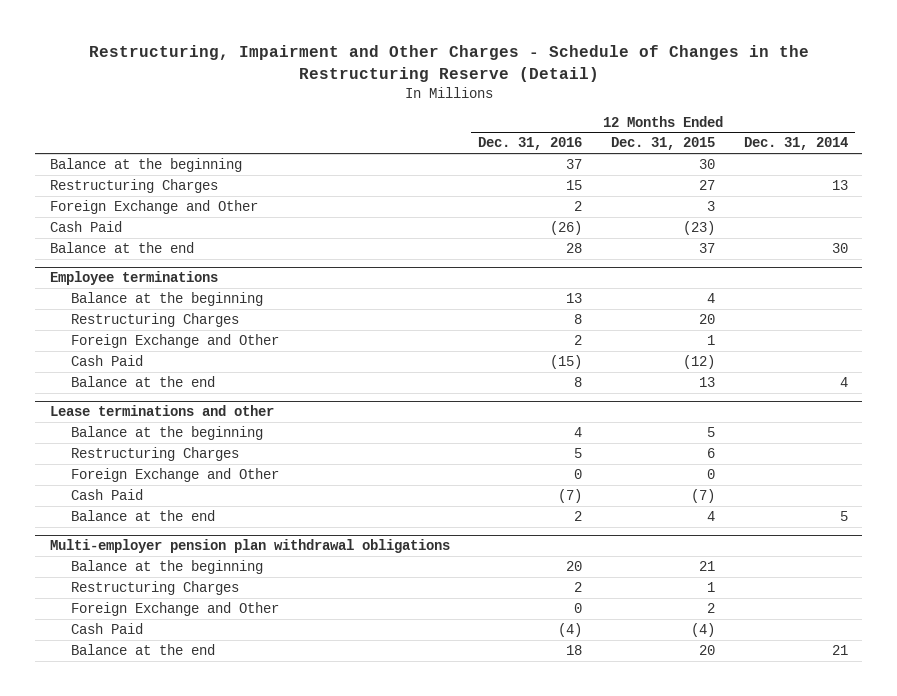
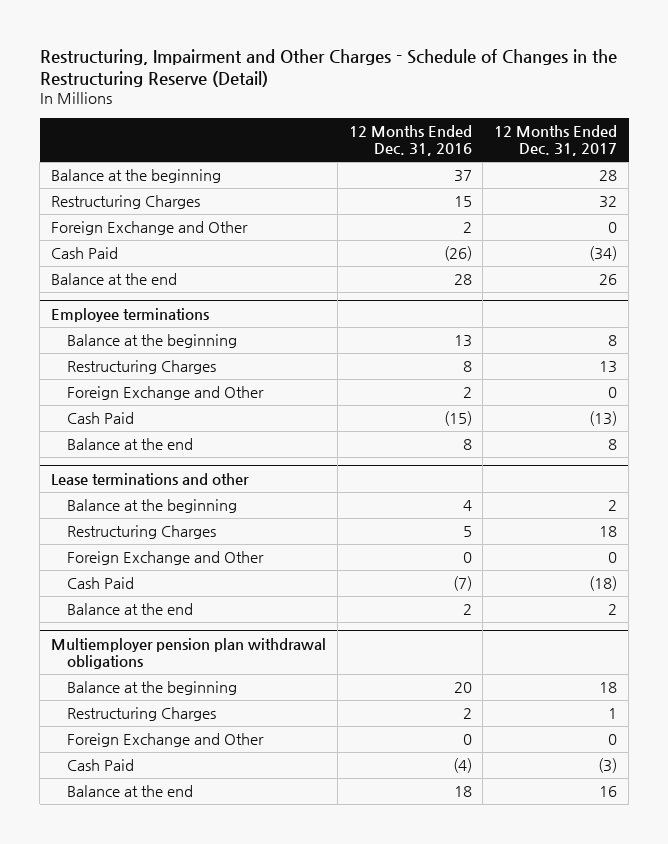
[610,137,715,151] Dec. 31, 2015 -> none
[743,137,848,151] Dec. 31, 2014 -> none
none -> [494,124,618,157] 12 Months Ended Dec. 31, 2017
[49,539,450,554] Multi-employer pension plan withdrawal obligations -> [50,637,326,670] Multiemployer pension plan withdrawal obligations

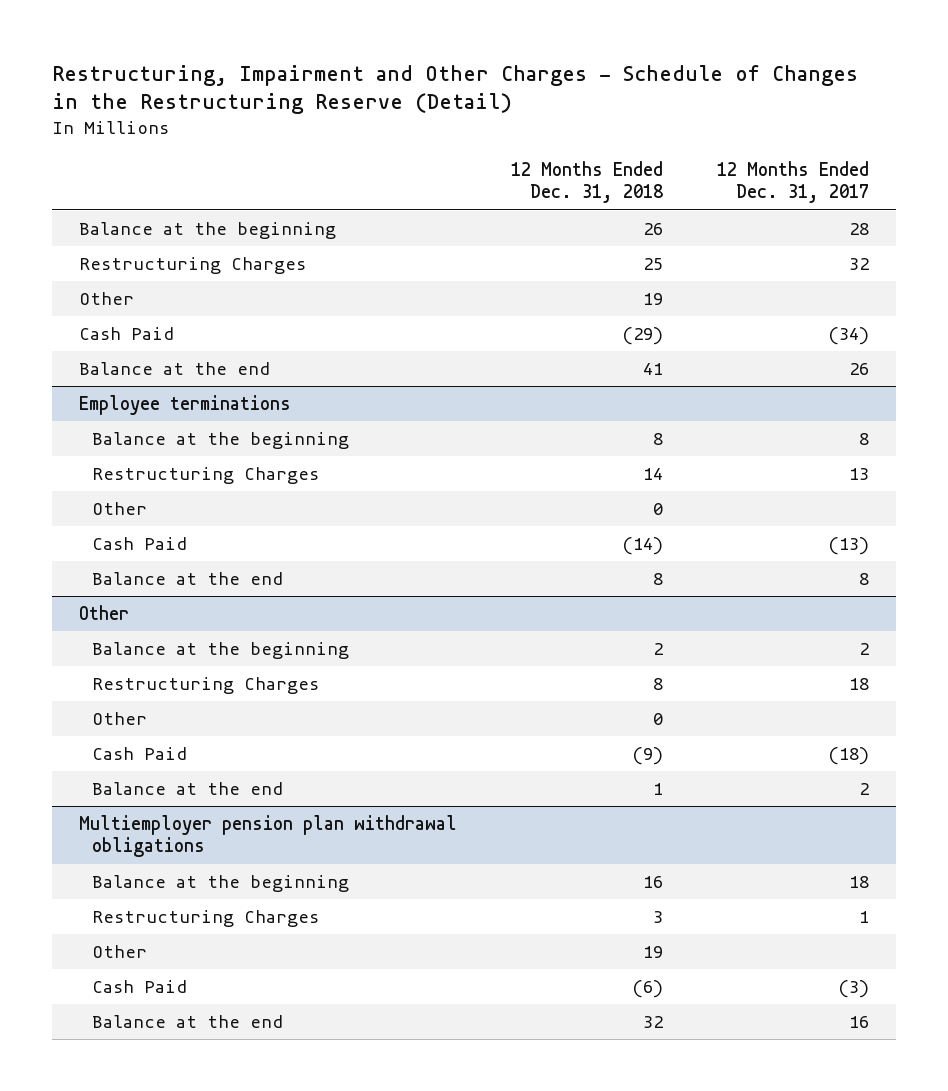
[348,124,472,157] 12 Months Ended Dec. 31, 2016 -> none
none -> [511,161,664,204] 12 Months Ended Dec. 31, 2018
[50,221,248,236] Foreign Exchange and Other -> none
none -> [79,291,135,305] Other
[66,386,264,401] Foreign Exchange and Other -> none
none -> [92,501,148,515] Other
[50,472,249,485] Lease terminations and other -> none
none -> [79,604,130,620] Other
[66,551,264,566] Foreign Exchange and Other -> none
none -> [92,711,148,725] Other
[66,733,264,748] Foreign Exchange and Other -> none
none -> [92,944,148,958] Other

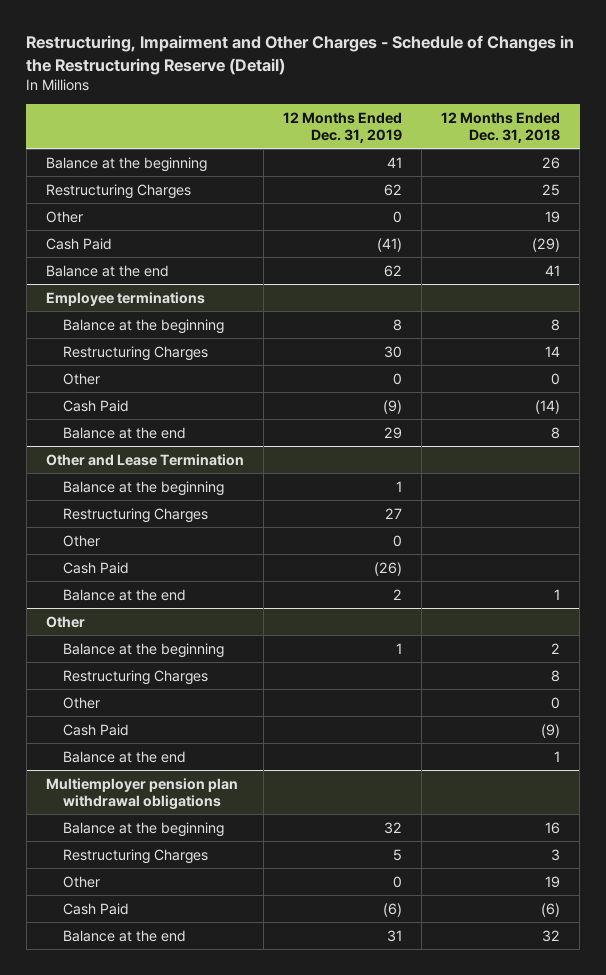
[716,161,869,204] 12 Months Ended Dec. 31, 2017 -> none
none -> [282,111,402,143] 12 Months Ended Dec. 31, 2019
none -> [45,453,244,466] Other and Lease Termination
none -> [62,480,224,496] Balance at the beginning
none -> [62,507,208,523] Restructuring Charges
none -> [62,534,100,547] Other
none -> [62,561,129,574] Cash Paid
none -> [62,588,186,601] Balance at the end

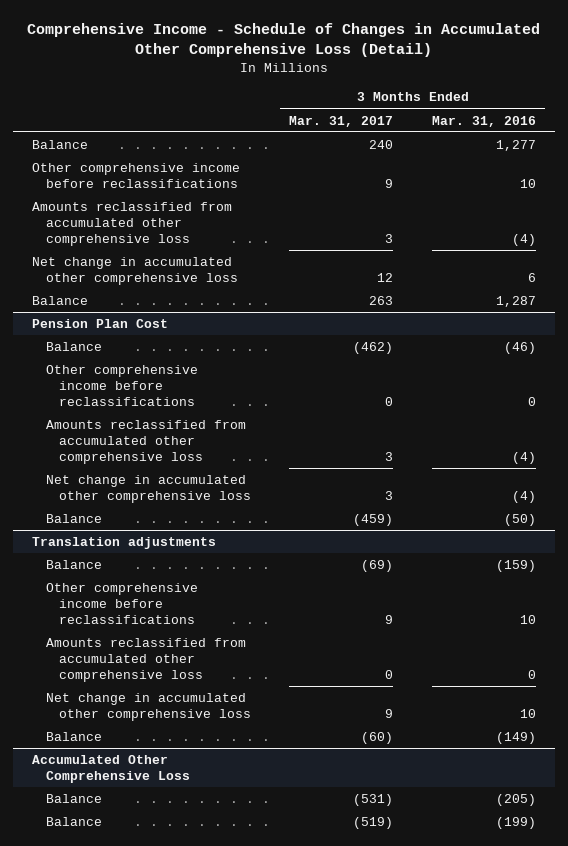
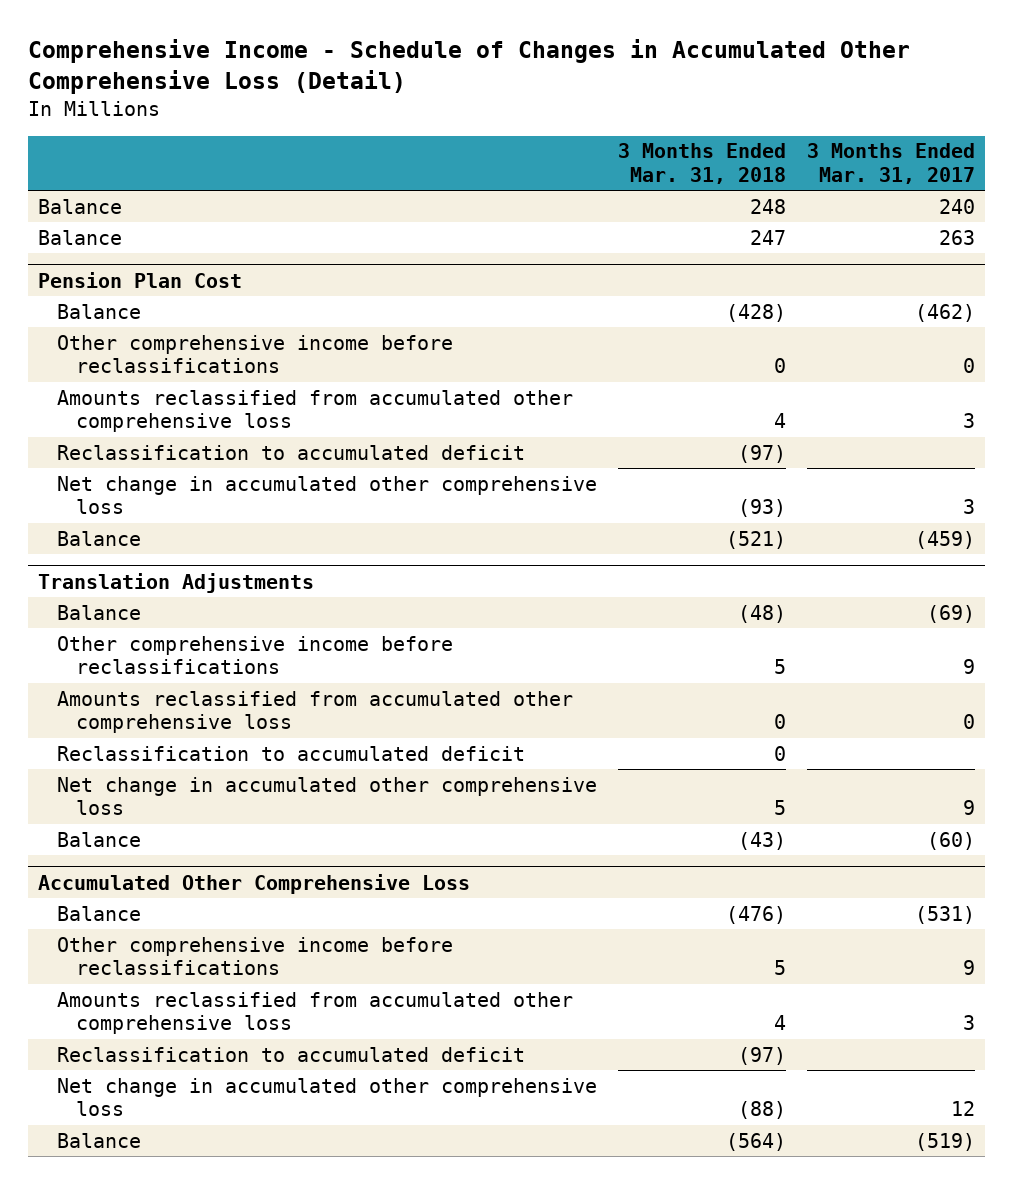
[431,115,536,127] Mar. 31, 2016 -> none
none -> [617,143,786,185] 3 Months Ended Mar. 31, 2018
[32,162,241,189] Other comprehensive income before reclassifications -> none
[32,201,233,247] Amounts reclassified from accumulated other comprehensive loss -> none
[32,256,238,286] Net change in accumulated other comprehensive loss -> none
none -> [57,444,526,460] Reclassification to accumulated deficit
[32,536,217,549] Translation adjustments -> [38,572,315,593] Translation Adjustments
none -> [57,745,526,761] Reclassification to accumulated deficit
none -> [57,936,454,976] Other comprehensive income before reclassifications
none -> [57,991,574,1035] Amounts reclassified from accumulated other comprehensive loss
none -> [57,1046,526,1062] Reclassification to accumulated deficit
none -> [57,1077,598,1117] Net change in accumulated other comprehensive loss

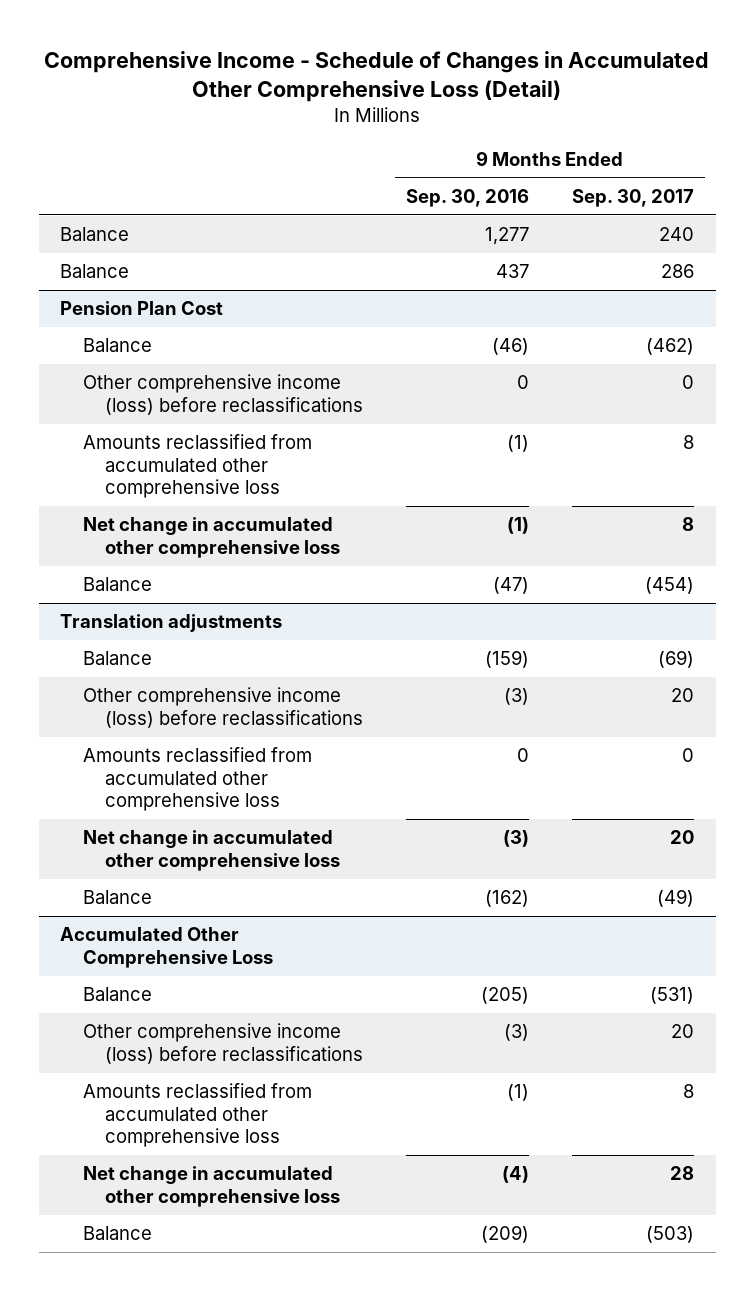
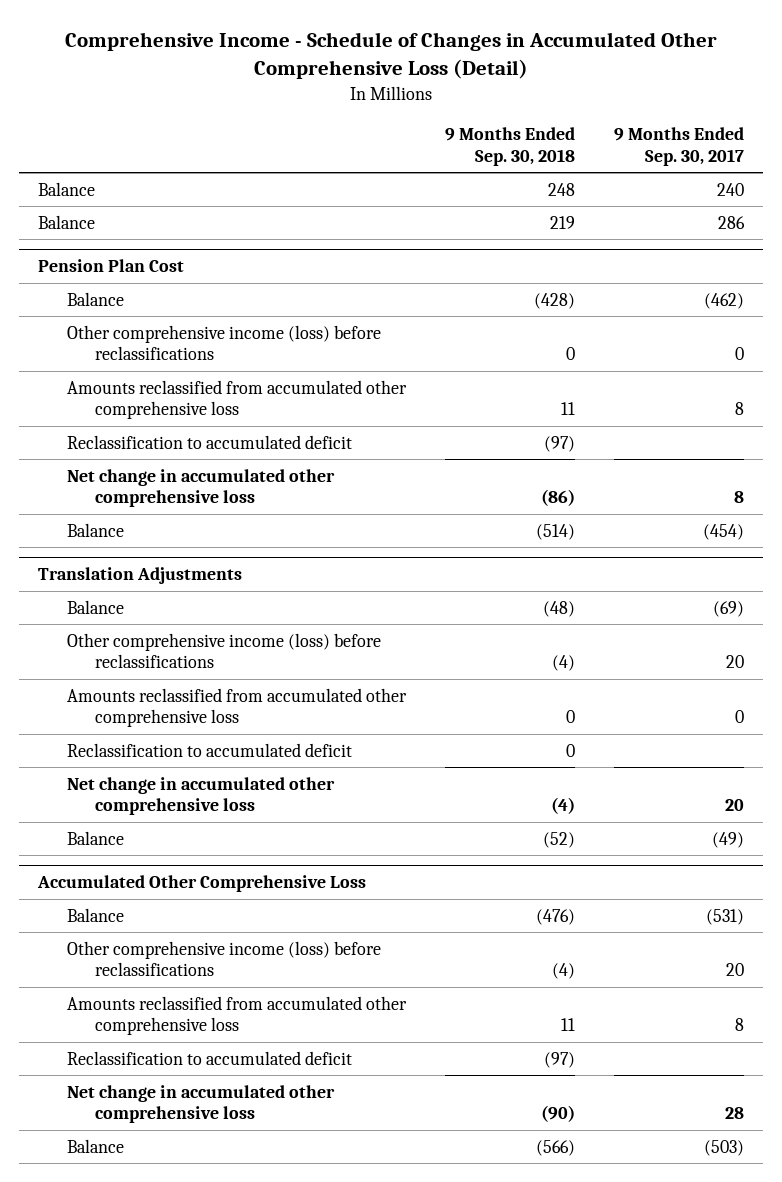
[405,188,529,207] Sep. 30, 2016 -> none
none -> [444,127,575,166] 9 Months Ended Sep. 30, 2018
none -> [66,434,352,449] Reclassification to accumulated deficit
[60,614,283,633] Translation adjustments -> [38,567,243,585] Translation Adjustments
none -> [66,742,352,757] Reclassification to accumulated deficit
none -> [66,1050,352,1065] Reclassification to accumulated deficit

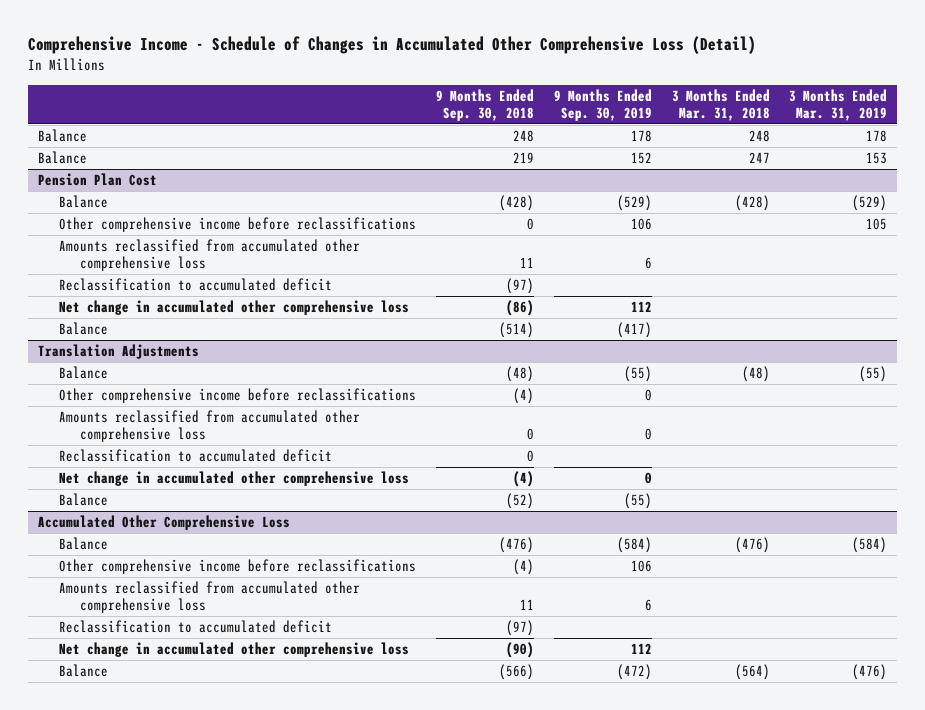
[613,127,744,166] 9 Months Ended Sep. 30, 2017 -> none
none -> [553,88,652,121] 9 Months Ended Sep. 30, 2019
none -> [671,88,770,121] 3 Months Ended Mar. 31, 2018
none -> [789,88,888,121] 3 Months Ended Mar. 31, 2019
[66,324,381,361] Other comprehensive income (loss) before reclassifications -> [58,217,416,233] Other comprehensive income before reclassifications
[66,632,381,669] Other comprehensive income (loss) before reclassifications -> [58,388,416,404] Other comprehensive income before reclassifications
[66,940,381,977] Other comprehensive income (loss) before reclassifications -> [58,559,416,575] Other comprehensive income before reclassifications

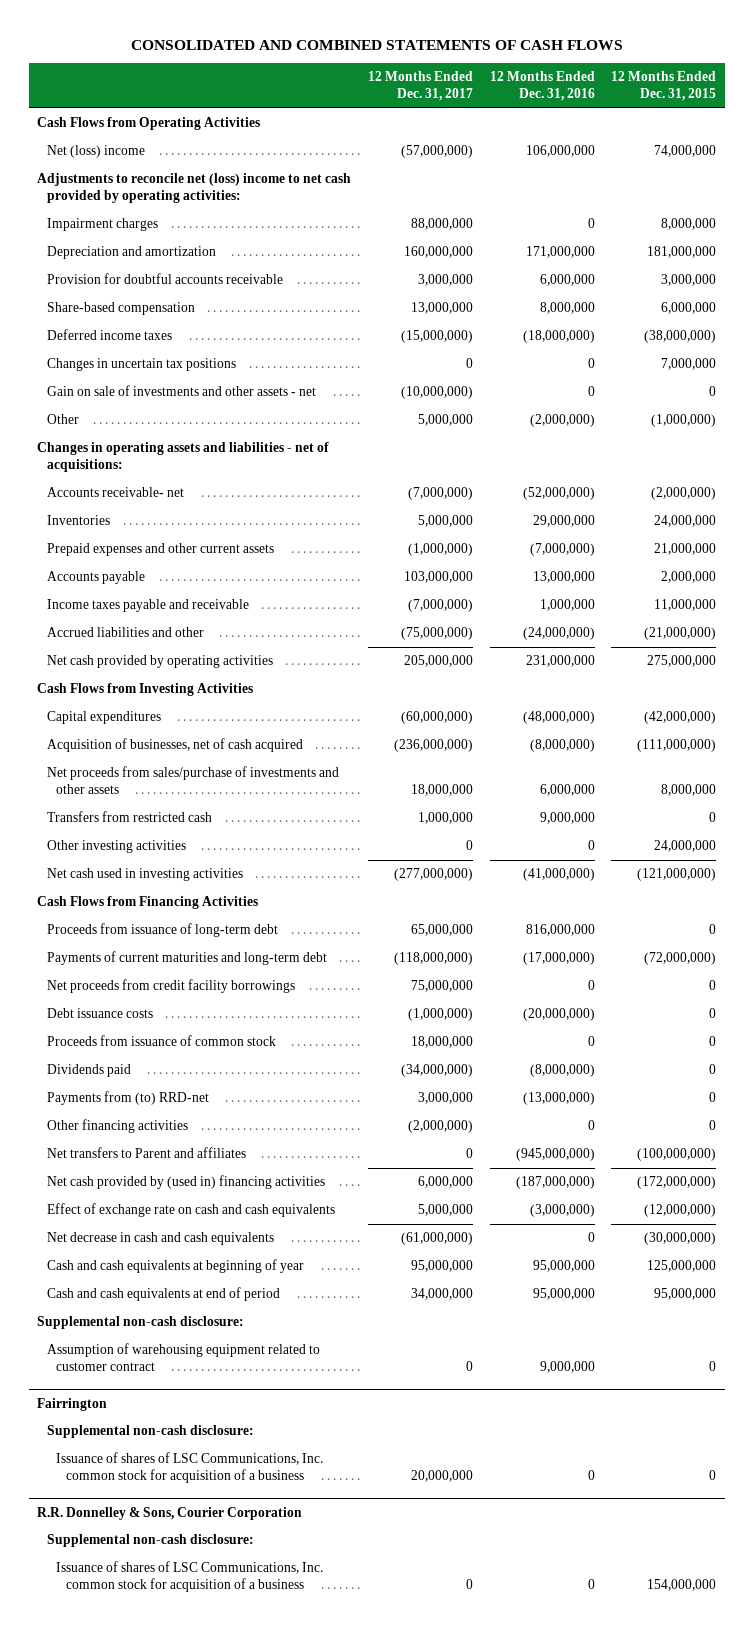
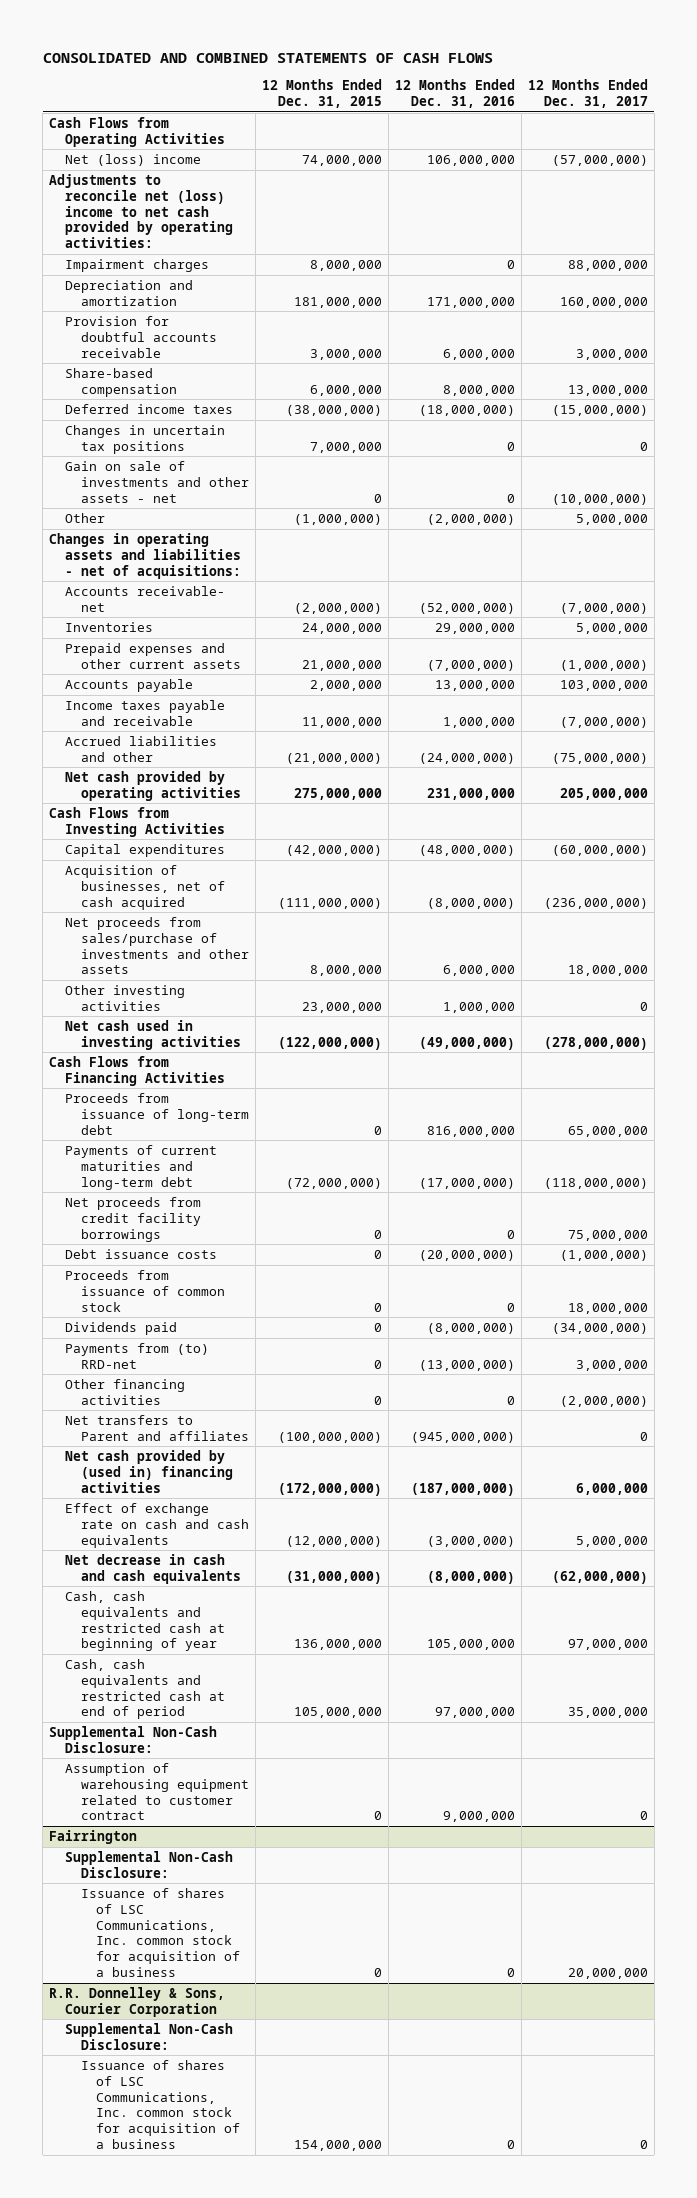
[46,811,212,823] Transfers from restricted cash -> none
[587,840,595,851] 0 -> [442,1001,515,1013] 1,000,000
[654,840,717,853] 24,000,000 -> [301,1001,382,1013] 23,000,000
[393,868,473,882] (277,000,000) -> [543,1036,648,1050] (278,000,000)
[522,868,595,882] (41,000,000) -> [418,1036,515,1050] (49,000,000)
[637,868,717,882] (121,000,000) -> [277,1036,382,1050] (122,000,000)
[400,1232,473,1246] (61,000,000) -> [551,1570,648,1584] (62,000,000)
[587,1232,595,1243] 0 -> [426,1570,515,1584] (8,000,000)
[644,1232,717,1246] (30,000,000) -> [285,1570,382,1584] (31,000,000)
[46,1259,304,1274] Cash and cash equivalents at beginning of year -> [64,1590,225,1652] Cash, cash equivalents and restricted cash at beginning of year
[410,1260,473,1273] 95,000,000 -> [567,1639,648,1651] 97,000,000
[532,1260,595,1273] 95,000,000 -> [426,1639,515,1651] 105,000,000
[647,1260,717,1273] 125,000,000 -> [293,1639,382,1651] 136,000,000
[46,1287,280,1302] Cash and cash equivalents at end of period -> [64,1658,225,1720] Cash, cash equivalents and restricted cash at end of period
[410,1288,473,1301] 34,000,000 -> [567,1707,648,1719] 35,000,000
[532,1288,595,1301] 95,000,000 -> [434,1707,515,1719] 97,000,000
[654,1288,717,1301] 95,000,000 -> [293,1707,382,1719] 105,000,000
[37,1316,245,1330] Supplemental non-cash disclosure: -> [49,1725,218,1753] Supplemental Non-Cash Disclosure:
[46,1425,254,1439] Supplemental non-cash disclosure: -> [64,1850,233,1878] Supplemental Non-Cash Disclosure:
[46,1534,254,1548] Supplemental non-cash disclosure: -> [64,2022,233,2050] Supplemental Non-Cash Disclosure:

